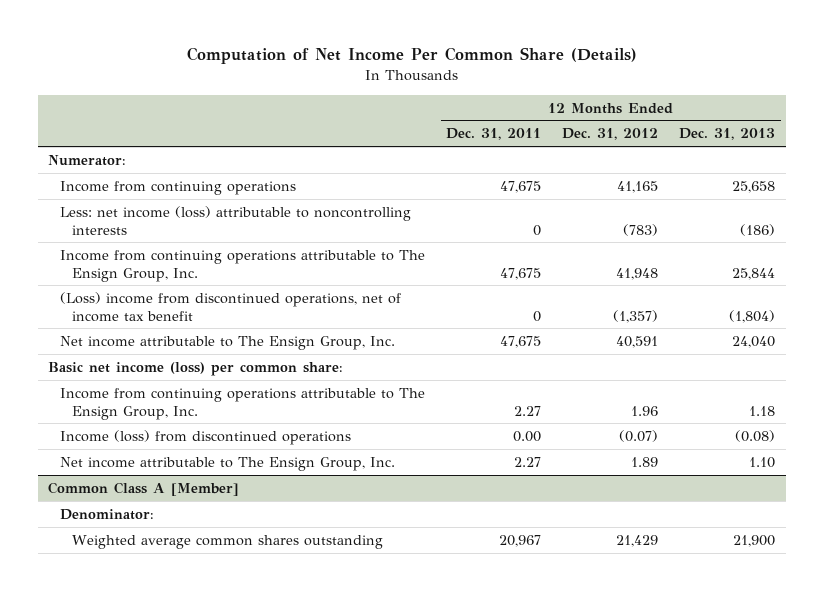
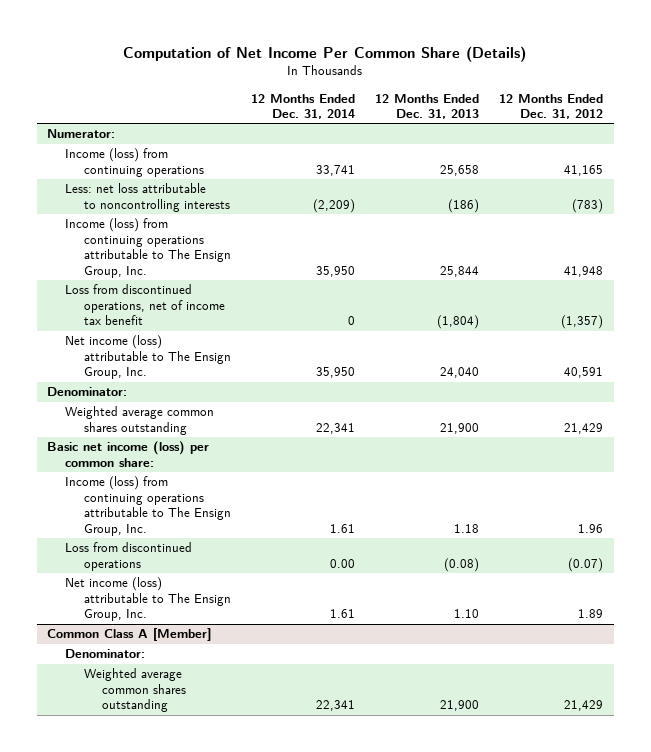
[446,128,542,141] Dec. 31, 2011 -> none
none -> [250,93,355,120] 12 Months Ended Dec. 31, 2014
[59,180,296,195] Income from continuing operations -> [65,148,204,177] Income (loss) from continuing operations
[59,205,411,235] Less: net income (loss) attributable to noncontrolling interests -> [65,183,230,212] Less: net loss attributable to noncontrolling interests
[59,249,425,282] Income from continuing operations attributable to The Ensign Group, Inc. -> [65,218,231,278] Income (loss) from continuing operations attributable to The Ensign Group, Inc.
[59,291,401,322] (Loss) income from discontinued operations, net of income tax benefit -> [65,284,225,326] Loss from discontinued operations, net of income tax benefit
[59,335,395,350] Net income attributable to The Ensign Group, Inc. -> [65,335,231,380] Net income (loss) attributable to The Ensign Group, Inc.
none -> [47,387,128,397] Denominator:
none -> [65,406,215,435] Weighted average common shares outstanding
[59,387,425,420] Income from continuing operations attributable to The Ensign Group, Inc. -> [65,476,231,536] Income (loss) from continuing operations attributable to The Ensign Group, Inc.
[59,429,351,445] Income (loss) from discontinued operations -> [65,542,193,571] Loss from discontinued operations
[59,456,395,471] Net income attributable to The Ensign Group, Inc. -> [65,577,231,622] Net income (loss) attributable to The Ensign Group, Inc.

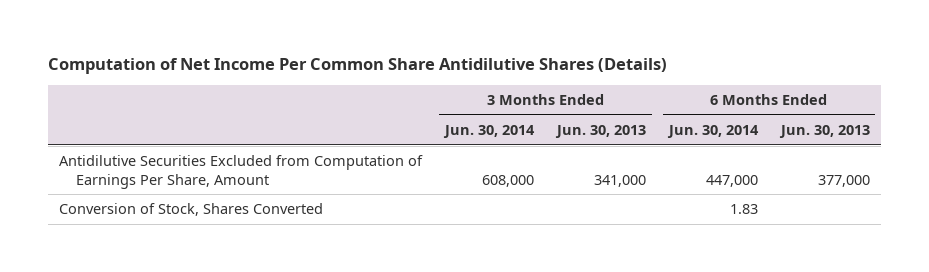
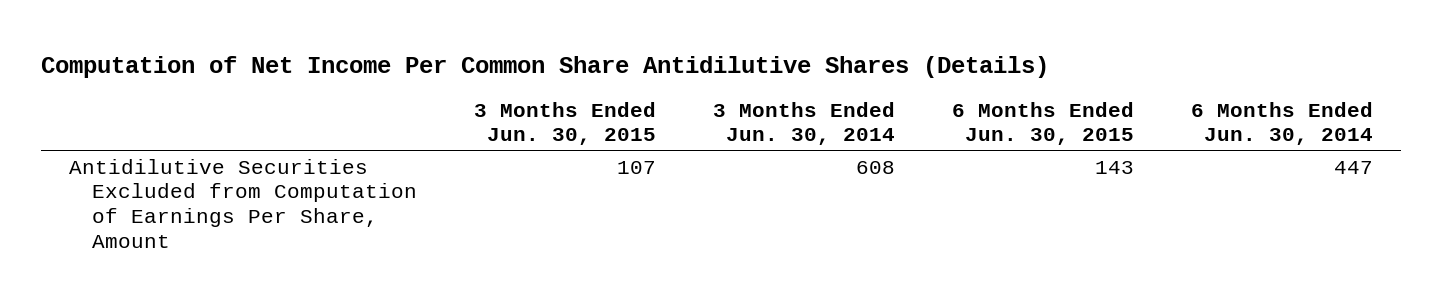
[555,124,647,138] Jun. 30, 2013 -> none
[778,124,870,138] Jun. 30, 2013 -> none
none -> [474,101,657,146] 3 Months Ended Jun. 30, 2015
none -> [951,101,1134,146] 6 Months Ended Jun. 30, 2015
[59,203,324,217] Conversion of Stock, Shares Converted -> none
[482,174,535,187] 608,000 -> [855,160,895,174] 608
[705,174,758,187] 447,000 -> [1333,160,1373,174] 447

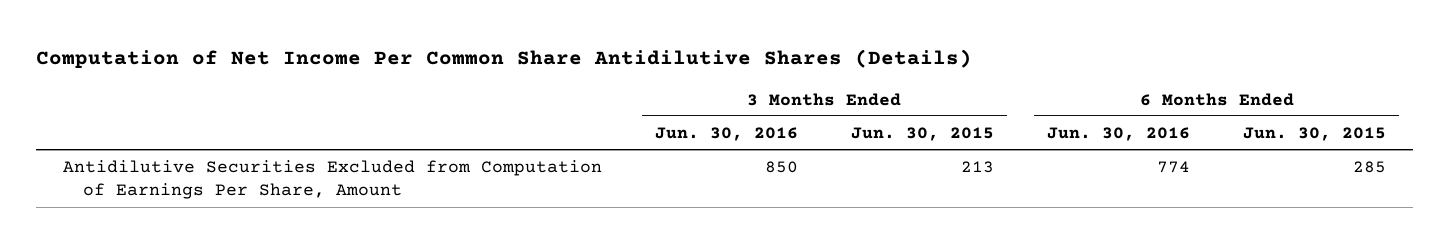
[712,101,895,146] 3 Months Ended Jun. 30, 2014 -> none
[1190,101,1373,146] 6 Months Ended Jun. 30, 2014 -> none
none -> [654,126,798,141] Jun. 30, 2016
none -> [1046,126,1190,141] Jun. 30, 2016
[617,160,657,174] 107 -> [960,160,994,173] 213
[1094,160,1134,174] 143 -> [1353,160,1387,173] 285

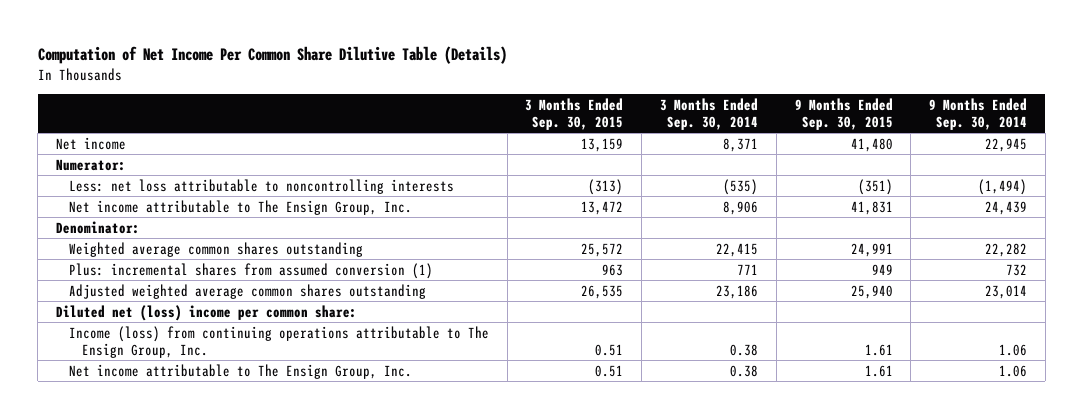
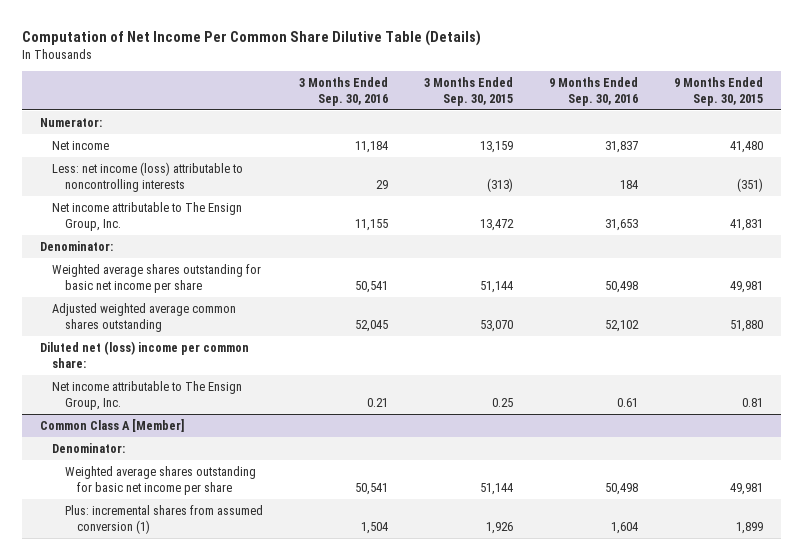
[660,97,759,130] 3 Months Ended Sep. 30, 2014 -> none
[929,97,1028,130] 9 Months Ended Sep. 30, 2014 -> none
none -> [298,76,388,106] 3 Months Ended Sep. 30, 2016
none -> [549,76,639,106] 9 Months Ended Sep. 30, 2016
[56,136,127,150] Net income -> [52,140,110,150] Net income
[68,178,454,194] Less: net loss attributable to noncontrolling interests -> [52,161,244,192] Less: net income (loss) attributable to noncontrolling interests
[68,262,433,279] Plus: incremental shares from assumed conversion (1) -> none
[68,241,363,257] Weighted average common shares outstanding -> [52,263,262,293] Weighted average shares outstanding for basic net income per share
[581,242,624,257] 25,572 -> [480,280,514,293] 51,144
[850,242,893,257] 24,991 -> [730,280,764,293] 49,981
[581,284,624,299] 26,535 -> [480,319,514,332] 53,070
[850,284,893,299] 25,940 -> [730,319,764,332] 51,880
[68,325,489,358] Income (loss) from continuing operations attributable to The Ensign Group, Inc. -> none
[595,364,624,377] 0.51 -> [492,397,514,407] 0.25
[864,364,893,377] 1.61 -> [742,397,764,407] 0.81
none -> [40,418,185,432] Common Class A [Member]
none -> [52,442,126,453] Denominator:
none -> [64,465,256,495] Weighted average shares outstanding for basic net income per share
none -> [64,504,263,534] Plus: incremental shares from assumed conversion (1)

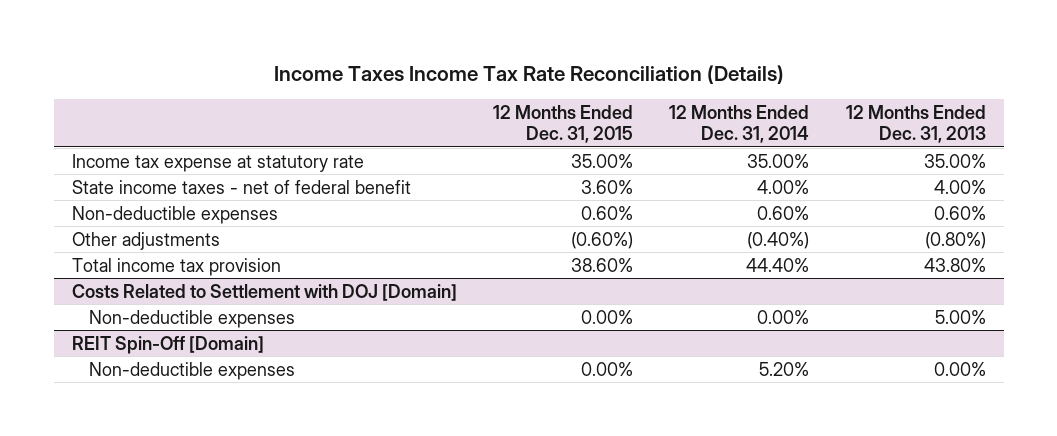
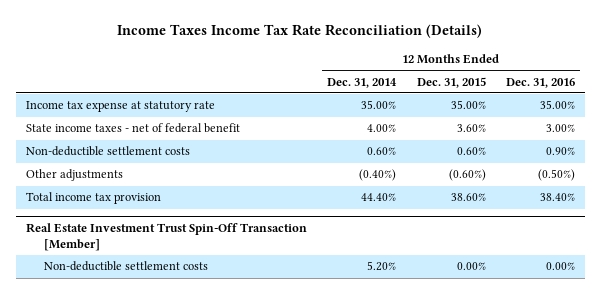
[845,104,986,144] 12 Months Ended Dec. 31, 2013 -> none
none -> [505,77,575,88] Dec. 31, 2016
[71,205,278,224] Non-deductible expenses -> [26,146,191,157] Non-deductible settlement costs
[71,283,457,301] Costs Related to Settlement with DOJ [Domain] -> none
[71,335,264,354] REIT Spin-Off [Domain] -> none
[89,361,296,380] Non-deductible expenses -> none
none -> [26,223,308,251] Real Estate Investment Trust Spin-Off Transaction [Member]
[89,309,296,328] Non-deductible expenses -> [43,261,208,272] Non-deductible settlement costs
[757,309,810,324] 0.00% -> [367,261,397,272] 5.20%

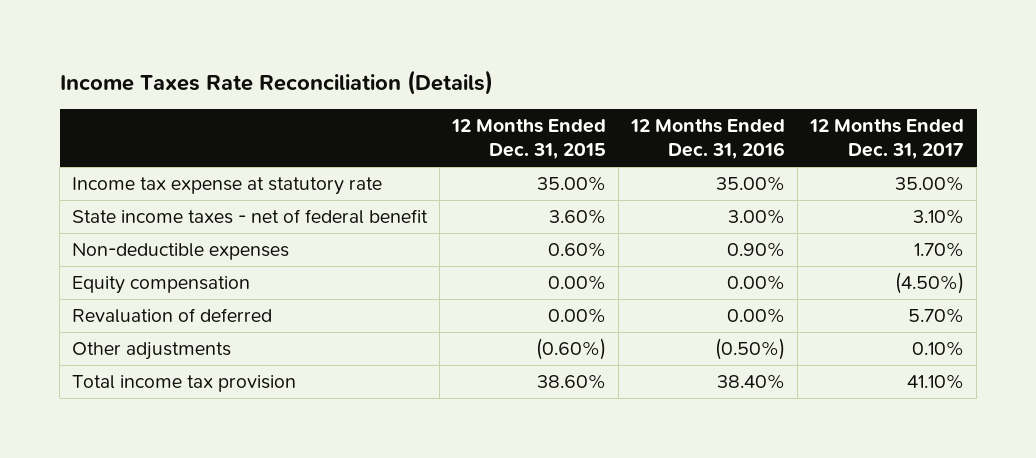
[117,24,483,39] Income Taxes Income Tax Rate Reconciliation (Details) -> [59,69,493,95] Income Taxes Rate Reconciliation (Details)
[327,77,398,88] Dec. 31, 2014 -> none
none -> [809,119,965,159] 12 Months Ended Dec. 31, 2017
[26,146,191,157] Non-deductible settlement costs -> [72,243,290,261] Non-deductible expenses
none -> [72,276,251,295] Equity compensation
none -> [72,308,273,324] Revaluation of deferred
[26,223,308,251] Real Estate Investment Trust Spin-Off Transaction [Member] -> none
[43,261,208,272] Non-deductible settlement costs -> none

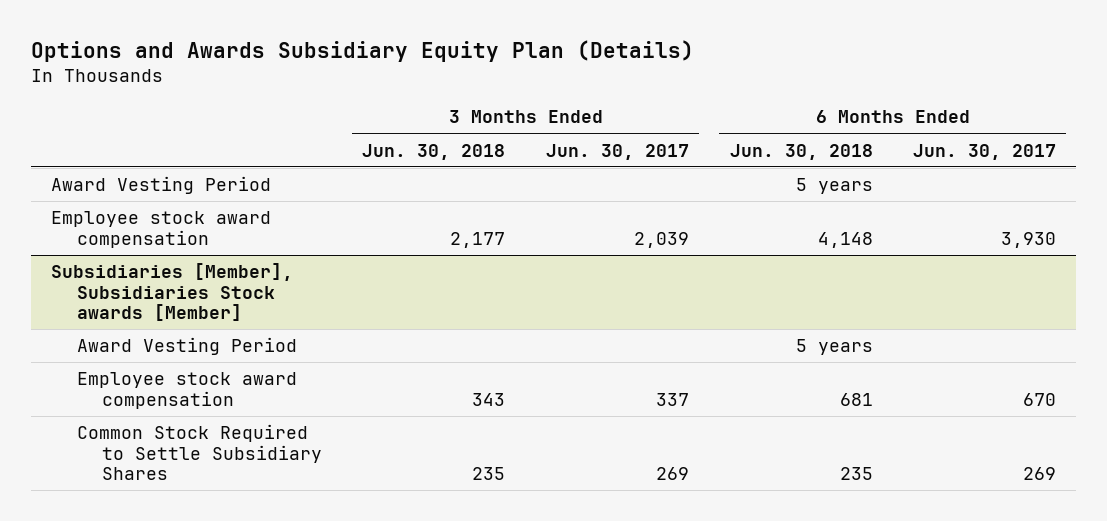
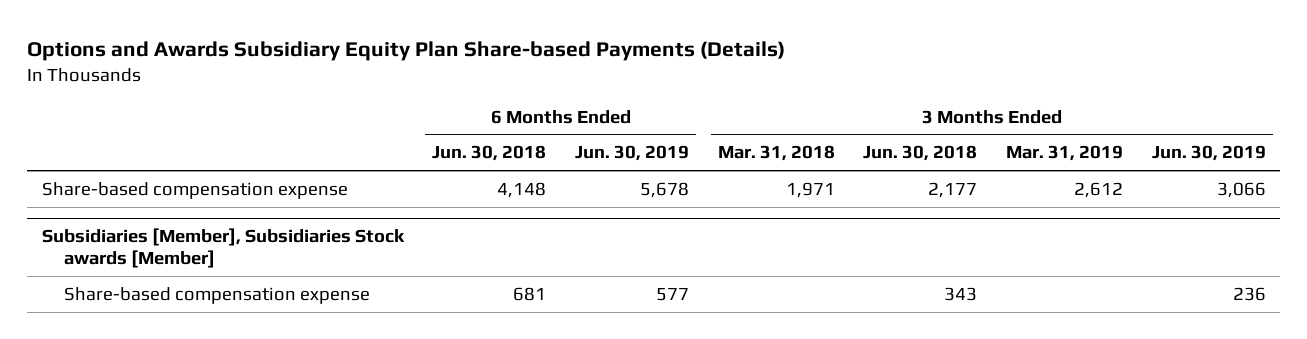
[30,40,694,63] Options and Awards Subsidiary Equity Plan (Details) -> [27,40,786,61] Options and Awards Subsidiary Equity Plan Share-based Payments (Details)
[546,143,690,160] Jun. 30, 2017 -> none
[913,143,1057,160] Jun. 30, 2017 -> none
none -> [575,145,690,162] Jun. 30, 2019
none -> [717,145,835,162] Mar. 31, 2018
none -> [1005,145,1123,162] Mar. 31, 2019
none -> [1151,145,1266,162] Jun. 30, 2019
[51,176,272,195] Award Vesting Period -> none
[51,211,272,248] Employee stock award compensation -> [41,181,348,199] Share-based compensation expense
[76,337,297,356] Award Vesting Period -> none
[76,424,322,481] Common Stock Required to Settle Subsidiary Shares -> none
[76,372,297,409] Employee stock award compensation -> [63,286,370,304] Share-based compensation expense

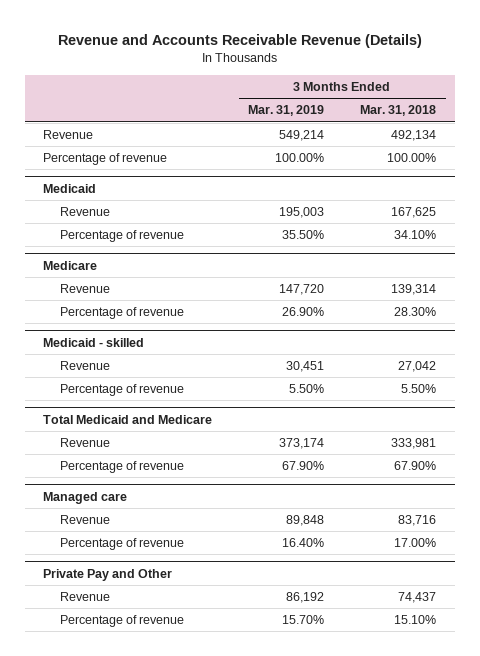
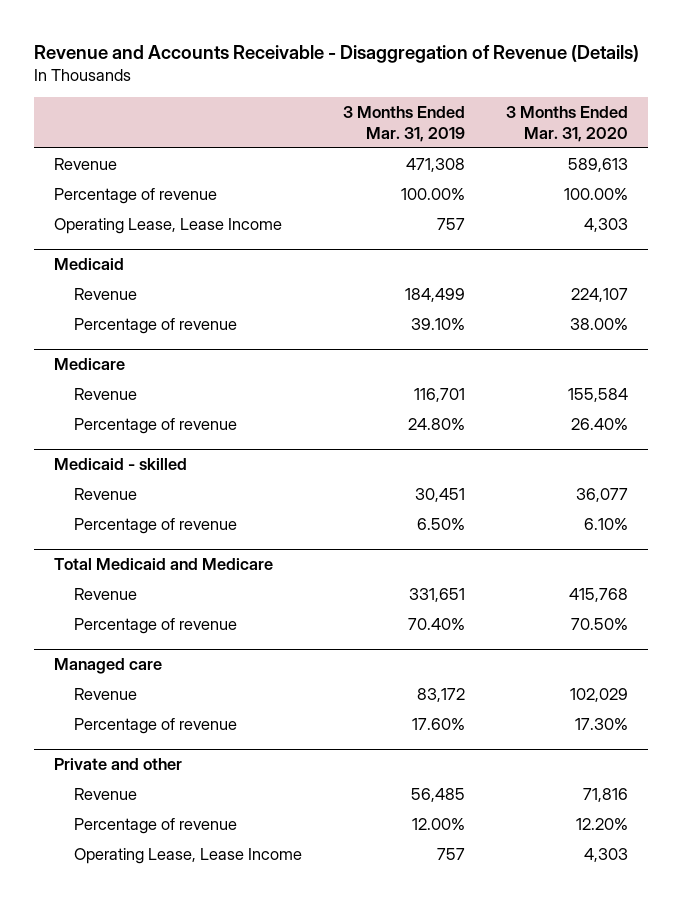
[57,33,422,48] Revenue and Accounts Receivable Revenue (Details) -> [33,44,639,63] Revenue and Accounts Receivable - Disaggregation of Revenue (Details)
[360,105,437,117] Mar. 31, 2018 -> none
none -> [505,106,628,142] 3 Months Ended Mar. 31, 2020
[279,130,325,142] 549,214 -> [405,157,465,172] 471,308
none -> [54,217,283,234] Operating Lease, Lease Income
[279,207,325,219] 195,003 -> [404,287,465,302] 184,499
[282,230,325,240] 35.50% -> [410,317,465,330] 39.10%
[279,284,325,296] 147,720 -> [413,387,465,402] 116,701
[282,307,325,317] 26.90% -> [407,417,465,430] 24.80%
[289,384,325,394] 5.50% -> [416,517,465,530] 6.50%
[279,438,325,450] 373,174 -> [408,587,465,602] 331,651
[282,461,325,471] 67.90% -> [407,617,465,630] 70.40%
[286,515,325,527] 89,848 -> [416,687,465,702] 83,172
[282,538,325,548] 16.40% -> [411,717,465,730] 17.60%
[43,568,173,581] Private Pay and Other -> [54,758,183,771] Private and other
[286,592,325,604] 86,192 -> [410,787,465,802] 56,485
[282,615,325,625] 15.70% -> [411,817,465,830] 12.00%
none -> [73,847,302,864] Operating Lease, Lease Income

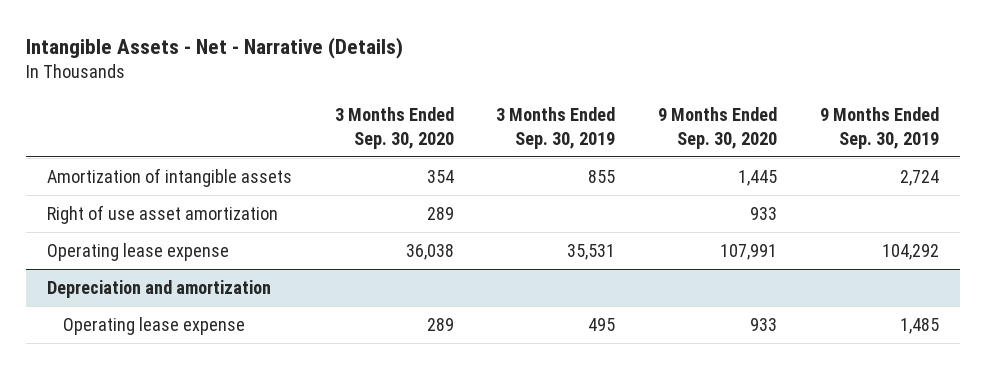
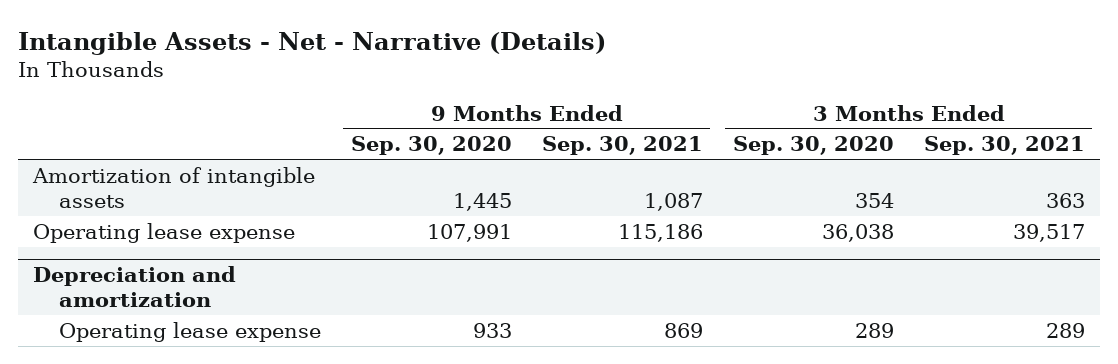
[496,107,616,149] 3 Months Ended Sep. 30, 2019 -> none
[819,107,939,149] 9 Months Ended Sep. 30, 2019 -> none
none -> [541,136,703,156] Sep. 30, 2021
none -> [923,136,1085,156] Sep. 30, 2021
[46,204,278,224] Right of use asset amortization -> none

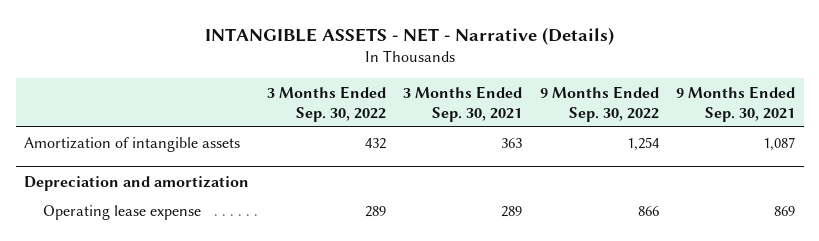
[18,31,607,55] Intangible Assets - Net - Narrative (Details) -> [204,26,614,45] INTANGIBLE ASSETS - NET - Narrative (Details)
[350,136,512,156] Sep. 30, 2020 -> none
[732,136,894,156] Sep. 30, 2020 -> none
none -> [266,85,386,122] 3 Months Ended Sep. 30, 2022
none -> [539,85,659,122] 9 Months Ended Sep. 30, 2022
[33,222,296,243] Operating lease expense -> none

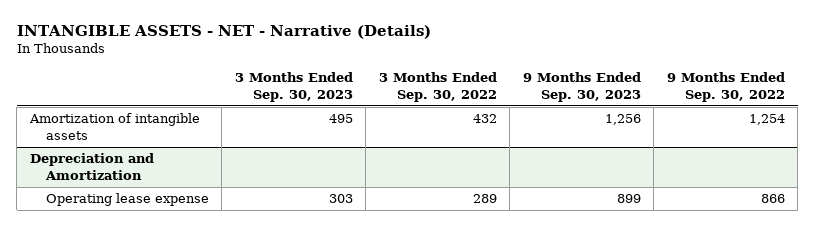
[403,85,523,122] 3 Months Ended Sep. 30, 2021 -> none
[675,85,795,122] 9 Months Ended Sep. 30, 2021 -> none
none -> [234,72,353,102] 3 Months Ended Sep. 30, 2023
none -> [522,72,641,102] 9 Months Ended Sep. 30, 2023
[24,175,250,191] Depreciation and amortization -> [29,153,154,180] Depreciation and Amortization

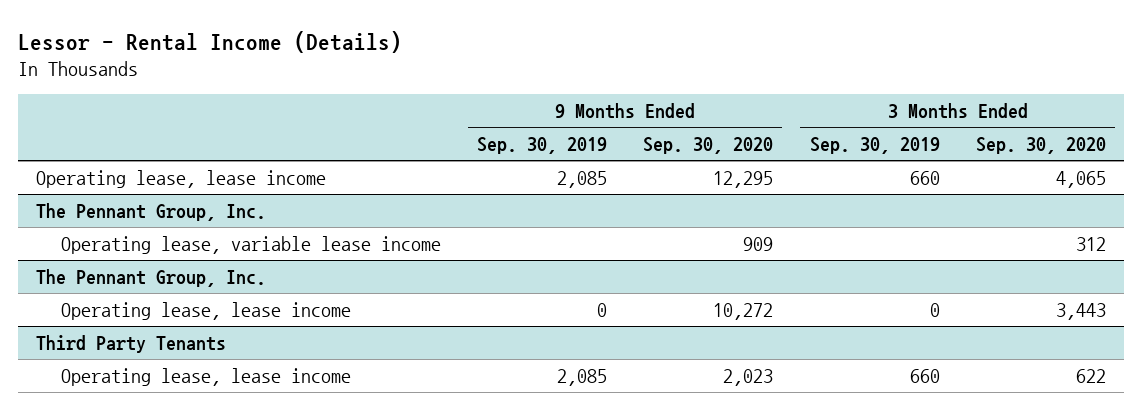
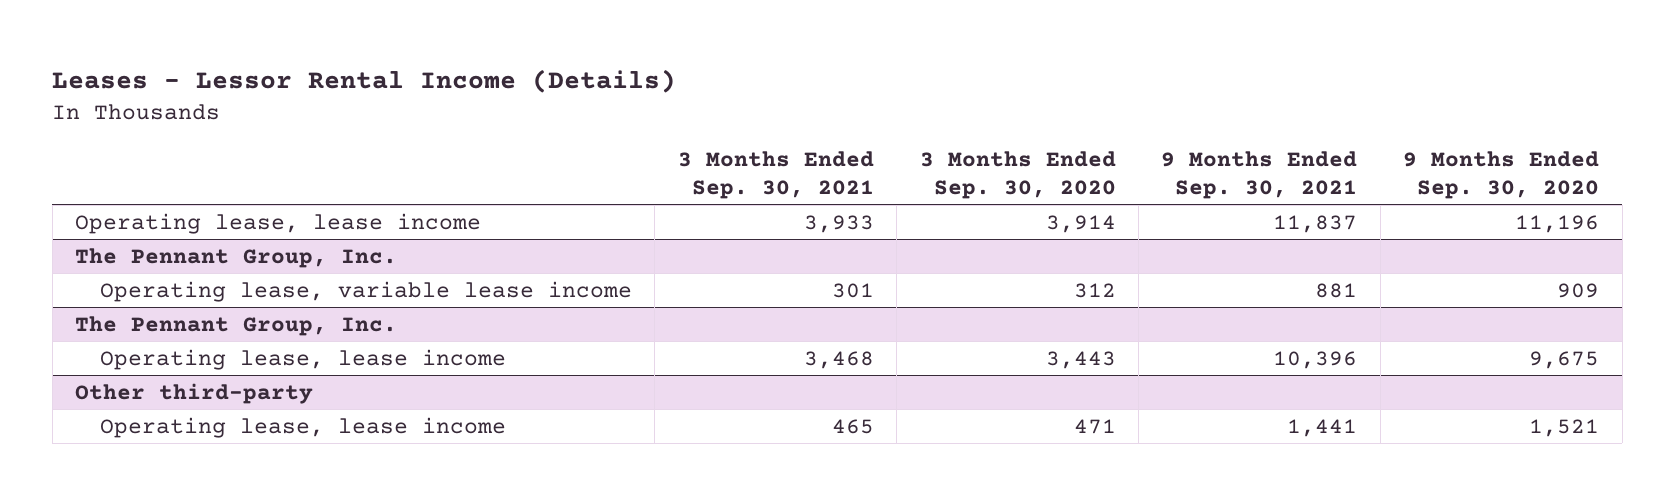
[18,30,403,53] Lessor - Rental Income (Details) -> [52,69,677,94] Leases - Lessor Rental Income (Details)
[477,137,608,155] Sep. 30, 2019 -> none
[809,137,940,155] Sep. 30, 2019 -> none
none -> [677,151,874,199] 3 Months Ended Sep. 30, 2021
none -> [1161,151,1358,199] 9 Months Ended Sep. 30, 2021
[713,170,774,188] 12,295 -> [1515,214,1600,233] 11,196
[1055,170,1106,188] 4,065 -> [1045,214,1116,233] 3,914
[713,302,774,320] 10,272 -> [1529,350,1600,369] 9,675
[36,334,227,353] Third Party Tenants -> [75,382,314,404] Other third-party
[723,368,774,386] 2,023 -> [1529,418,1600,437] 1,521
[1075,368,1106,383] 622 -> [1073,418,1116,434] 471

